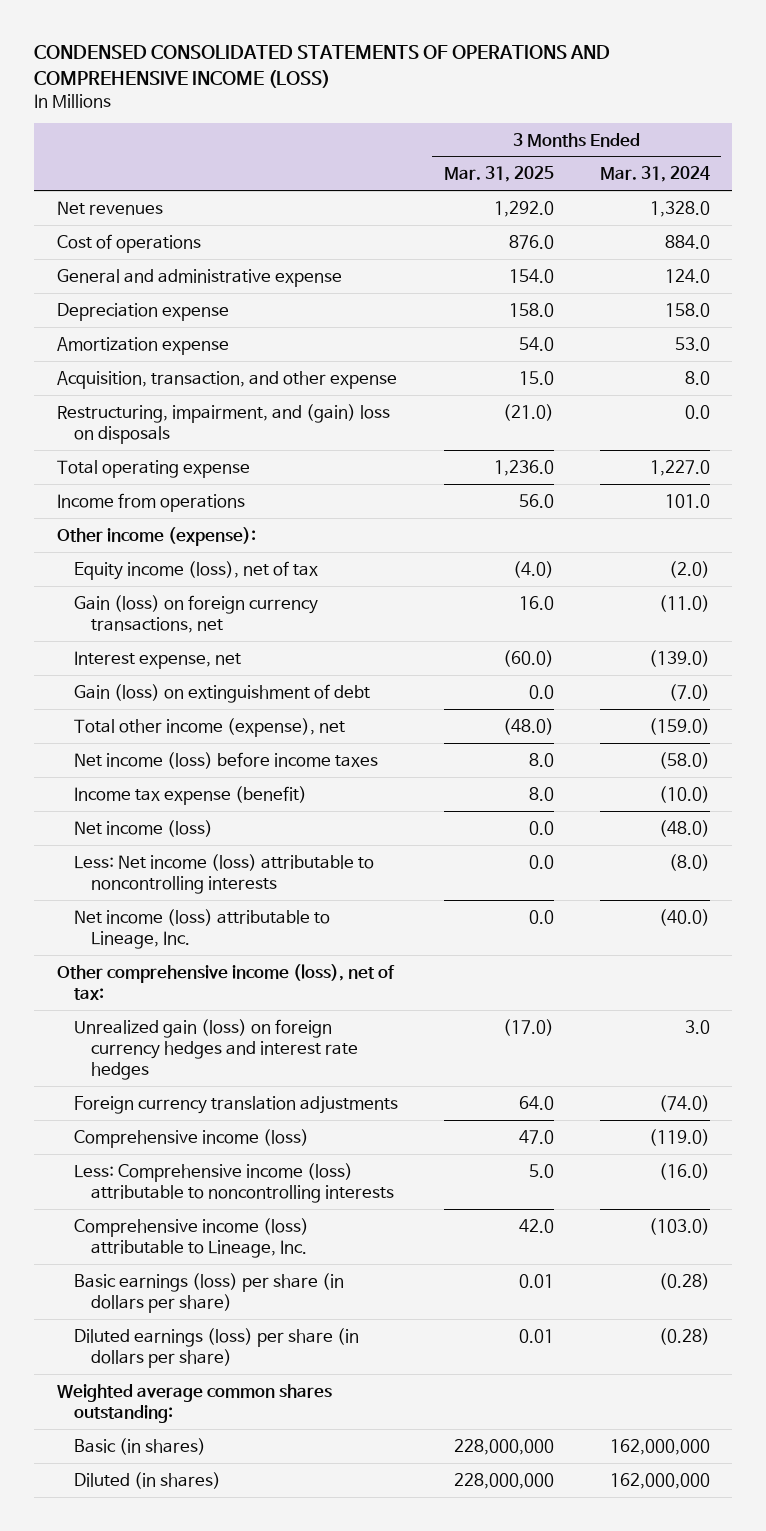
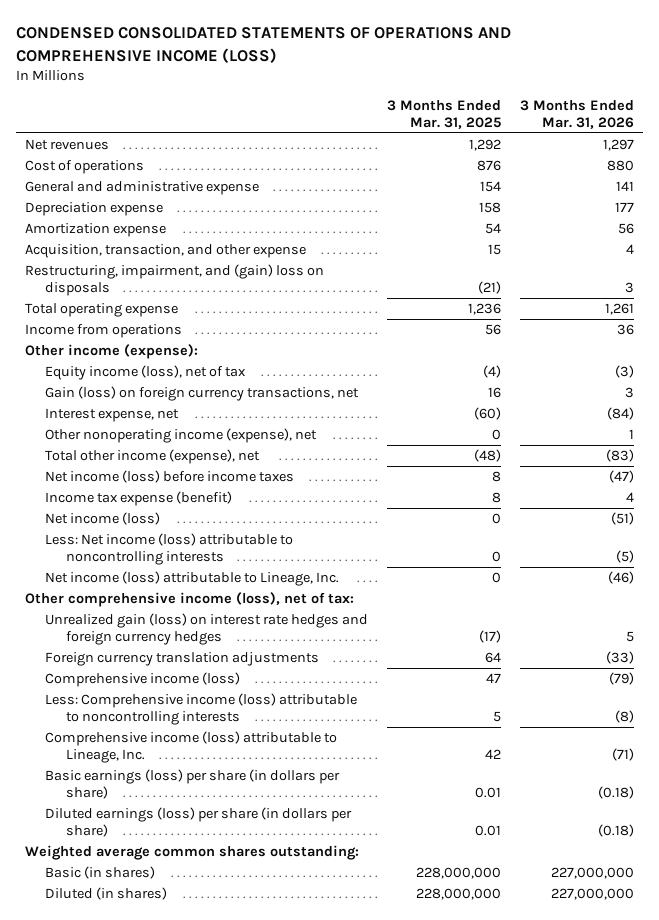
[599,166,710,183] Mar. 31, 2024 -> none
none -> [519,99,634,129] 3 Months Ended Mar. 31, 2026
[493,200,554,217] 1,292.0 -> [469,139,502,152] 1,292
[508,234,554,249] 876.0 -> [477,160,502,172] 876
[508,268,554,283] 154.0 -> [480,181,502,193] 154
[508,302,554,317] 158.0 -> [479,202,502,214] 158
[518,336,554,351] 54.0 -> [485,223,502,235] 54
[518,370,554,385] 15.0 -> [488,244,502,256] 15
[502,403,554,421] (21.0) -> [478,280,502,294] (21)
[493,459,554,476] 1,236.0 -> [468,303,502,316] 1,236
[518,493,554,508] 56.0 -> [485,324,502,336] 56
[73,683,370,703] Gain (loss) on extinguishment of debt -> none
[512,560,554,578] (4.0) -> [483,365,502,379] (4)
[518,595,554,610] 16.0 -> [488,387,502,399] 16
[502,649,554,667] (60.0) -> [474,407,502,421] (60)
none -> [45,428,318,444] Other nonoperating income (expense), net
[502,717,554,735] (48.0) -> [474,449,502,463] (48)
[528,752,554,767] 8.0 -> [492,471,502,483] 8
[528,786,554,801] 8.0 -> [492,492,502,504] 8
[528,820,554,835] 0.0 -> [492,513,502,525] 0
[528,854,554,869] 0.0 -> [492,550,502,562] 0
[528,909,554,924] 0.0 -> [492,572,502,584] 0
[73,1018,359,1080] Unrealized gain (loss) on foreign currency hedges and interest rate hedges -> [45,613,369,645] Unrealized gain (loss) on interest rate hedges and foreign currency hedges
[502,1018,554,1036] (17.0) -> [479,629,502,643] (17)
[518,1095,554,1110] 64.0 -> [485,652,502,664] 64
[518,1129,554,1144] 47.0 -> [486,673,502,684] 47
[528,1163,554,1178] 5.0 -> [493,710,502,722] 5
[518,1218,554,1233] 42.0 -> [485,748,502,759] 42

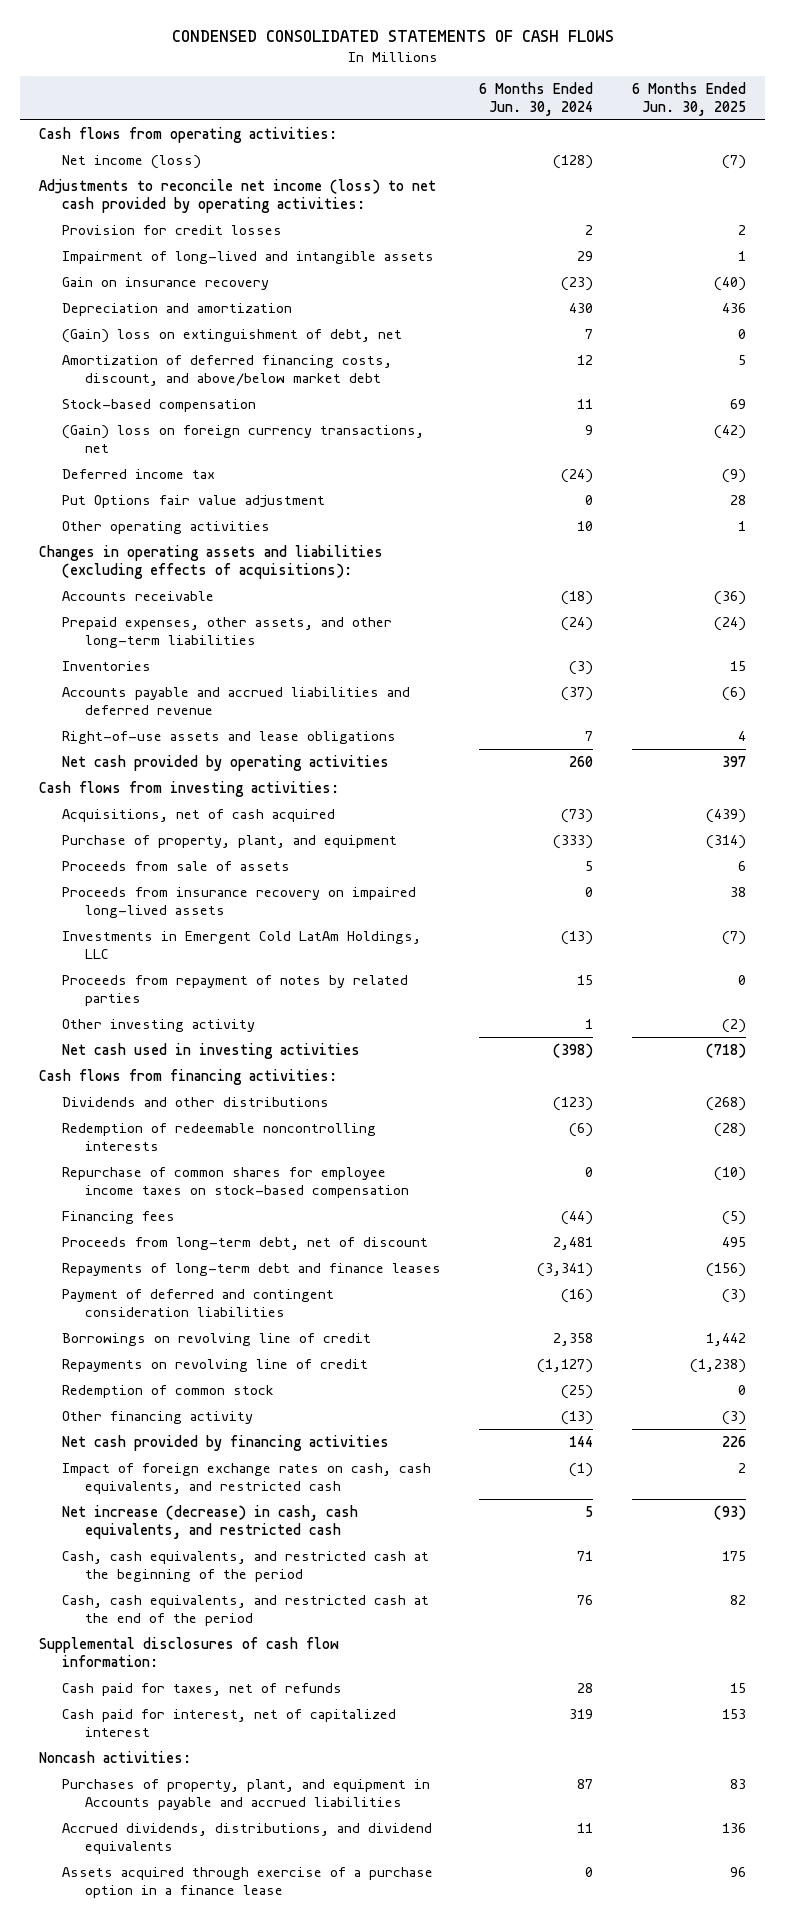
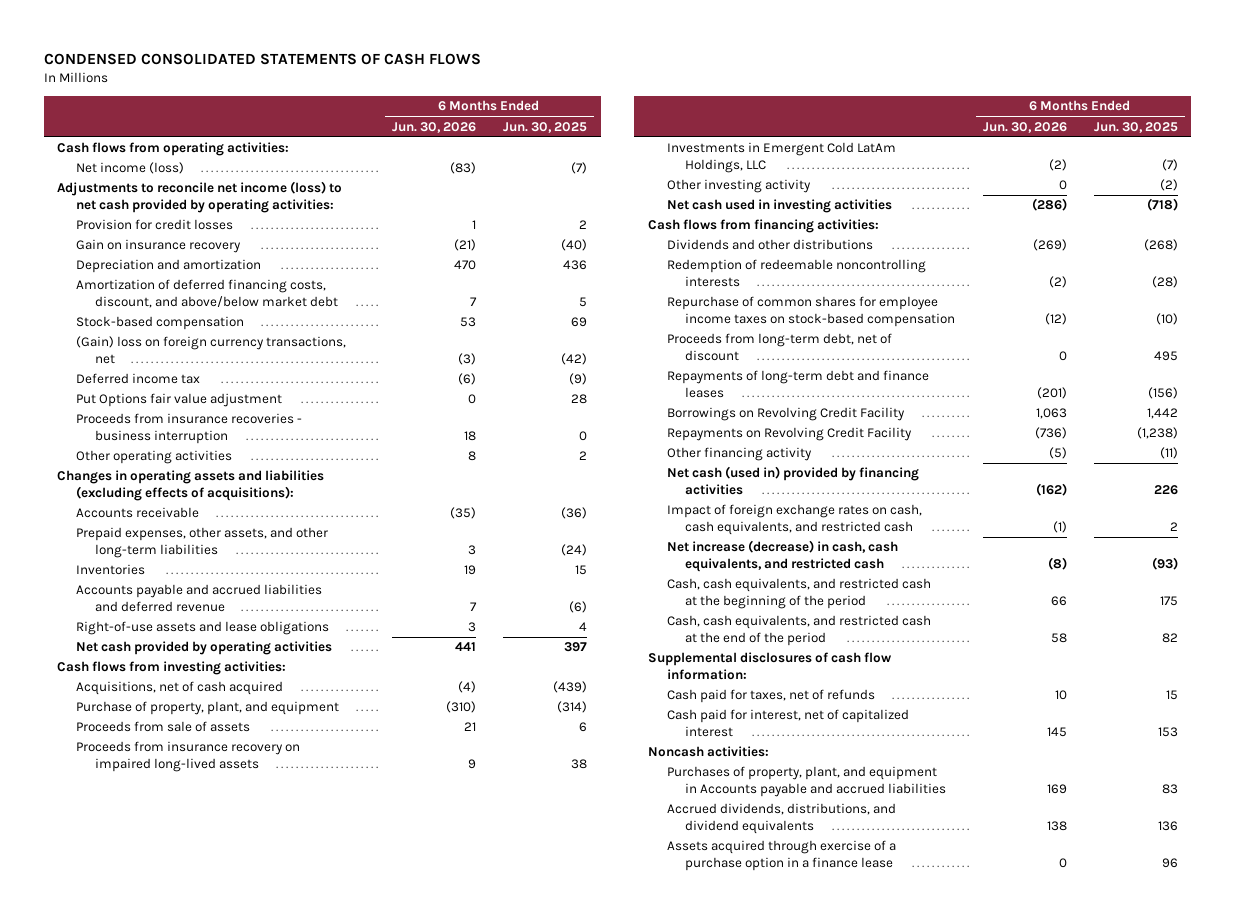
[479,81,594,116] 6 Months Ended Jun. 30, 2024 -> none
none -> [391,121,476,133] Jun. 30, 2026
[61,250,434,264] Impairment of long-lived and intangible assets -> none
[61,328,402,343] (Gain) loss on extinguishment of debt, net -> none
none -> [75,413,302,444] Proceeds from insurance recoveries - business interruption
[737,520,746,531] 1 -> [579,451,588,461] 2
[61,974,408,1006] Proceeds from repayment of notes by related parties -> none
[61,1210,175,1224] Financing fees -> none
[61,1288,334,1317] Payment of deferred and contingent consideration liabilities -> none
[61,1384,274,1398] Redemption of common stock -> none
[61,1332,371,1346] Borrowings on revolving line of credit -> [666,407,905,422] Borrowings on Revolving Credit Facility
[61,1358,368,1372] Repayments on revolving line of credit -> [666,427,912,442] Repayments on Revolving Credit Facility
[721,1410,746,1425] (3) -> [1159,447,1178,460] (11)
[61,1434,389,1451] Net cash provided by financing activities -> [666,466,919,495] Net cash (used in) provided by financing activities

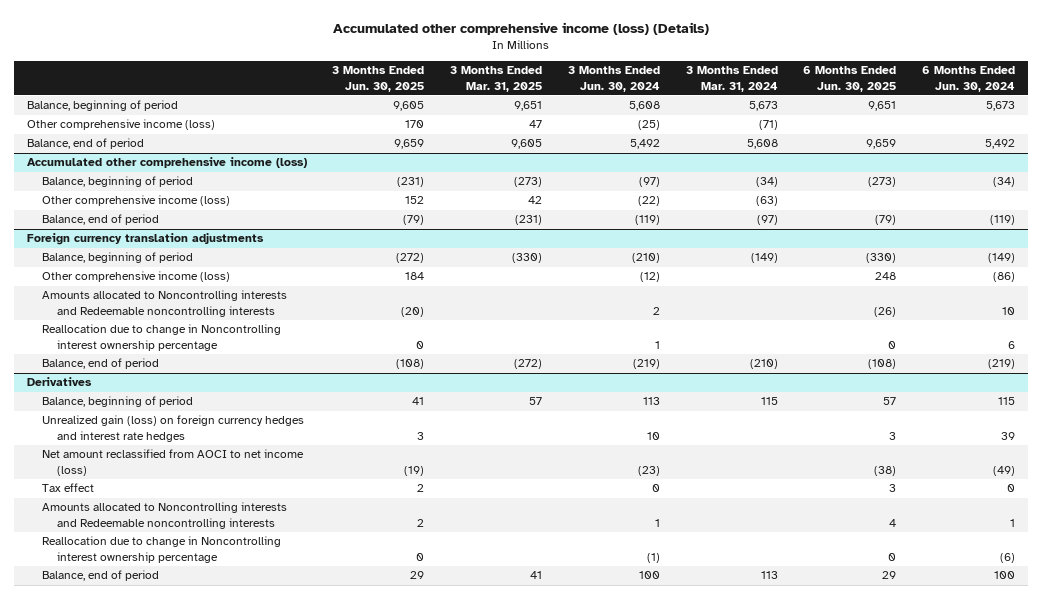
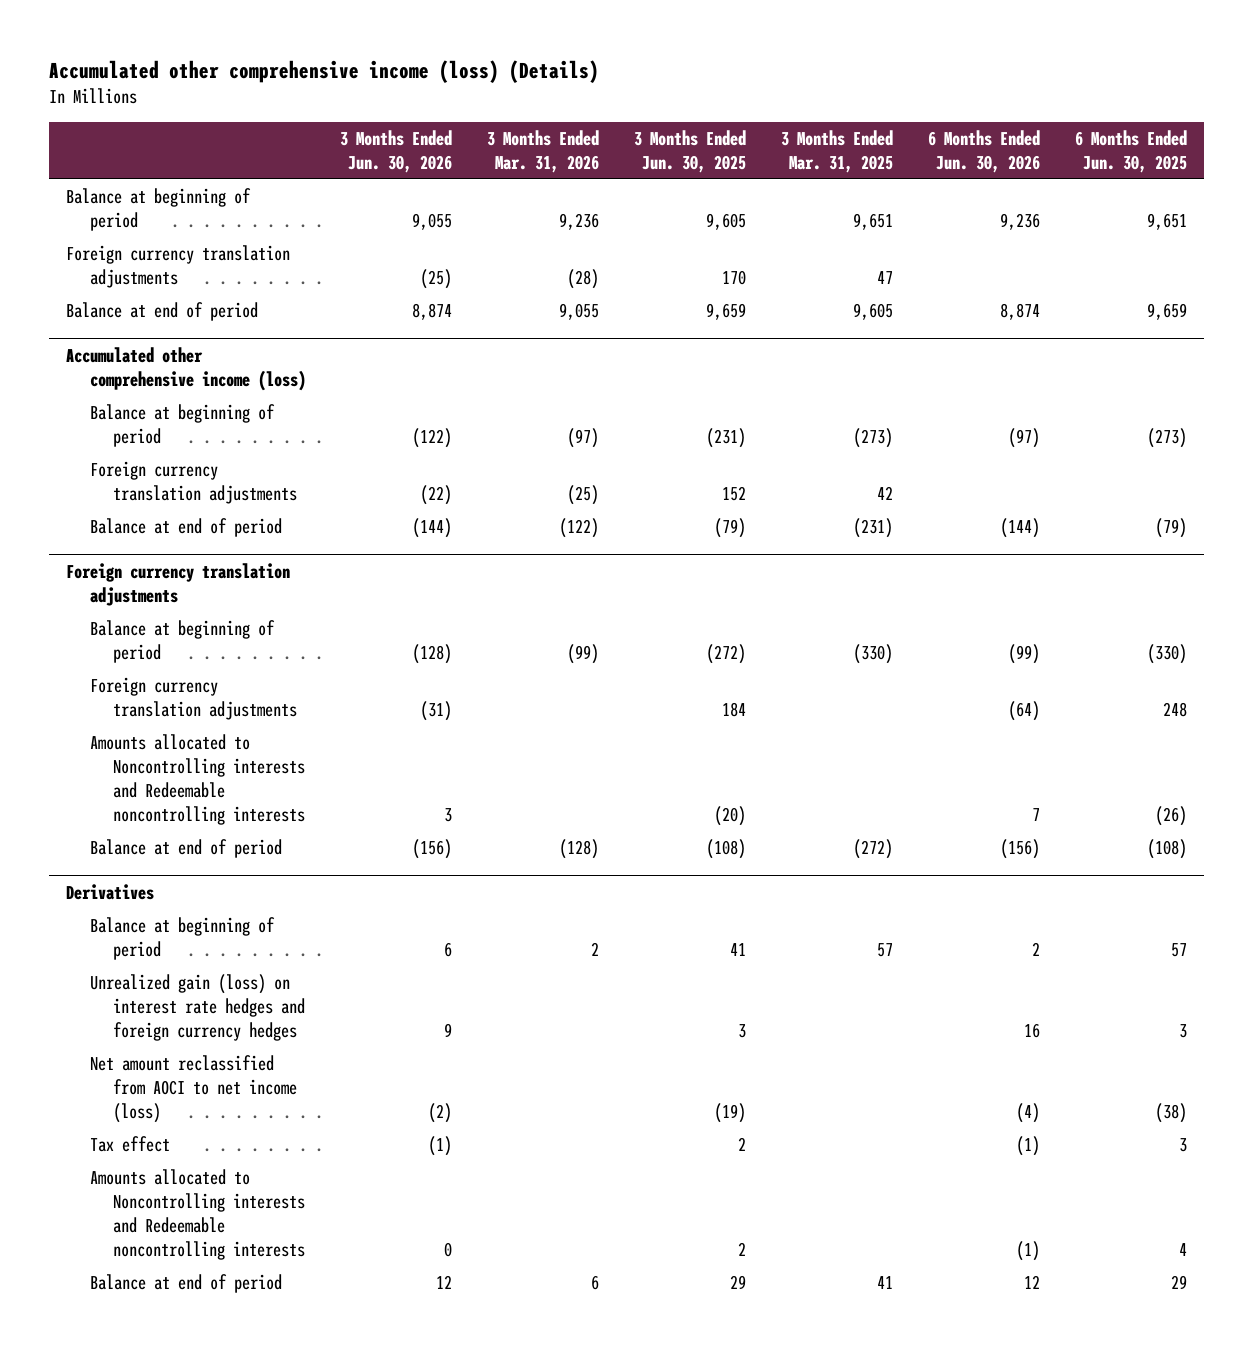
[567,66,660,92] 3 Months Ended Jun. 30, 2024 -> none
[685,66,778,92] 3 Months Ended Mar. 31, 2024 -> none
[921,66,1015,92] 6 Months Ended Jun. 30, 2024 -> none
none -> [340,129,453,173] 3 Months Ended Jun. 30, 2026
none -> [487,129,600,173] 3 Months Ended Mar. 31, 2026
none -> [927,129,1040,173] 6 Months Ended Jun. 30, 2026
[26,100,178,112] Balance, beginning of period -> [66,188,252,231] Balance at beginning of period
[26,119,215,131] Other comprehensive income (loss) -> [66,245,291,288] Foreign currency translation adjustments
[26,138,144,150] Balance, end of period -> [66,302,259,322] Balance at end of period
[41,176,193,188] Balance, beginning of period -> [89,404,275,447] Balance at beginning of period
[41,195,230,207] Other comprehensive income (loss) -> [89,461,298,504] Foreign currency translation adjustments
[41,214,159,226] Balance, end of period -> [89,518,282,538] Balance at end of period
[41,252,193,264] Balance, beginning of period -> [89,620,275,663] Balance at beginning of period
[41,271,230,283] Other comprehensive income (loss) -> [89,677,298,720] Foreign currency translation adjustments
[41,324,281,351] Reallocation due to change in Noncontrolling interest ownership percentage -> none
[41,358,159,370] Balance, end of period -> [89,839,282,859] Balance at end of period
[41,396,193,408] Balance, beginning of period -> [89,917,275,960] Balance at beginning of period
[41,415,304,442] Unrealized gain (loss) on foreign currency hedges and interest rate hedges -> [89,974,306,1041] Unrealized gain (loss) on interest rate hedges and foreign currency hedges
[41,536,281,563] Reallocation due to change in Noncontrolling interest ownership percentage -> none
[41,570,159,582] Balance, end of period -> [89,1274,282,1294] Balance at end of period

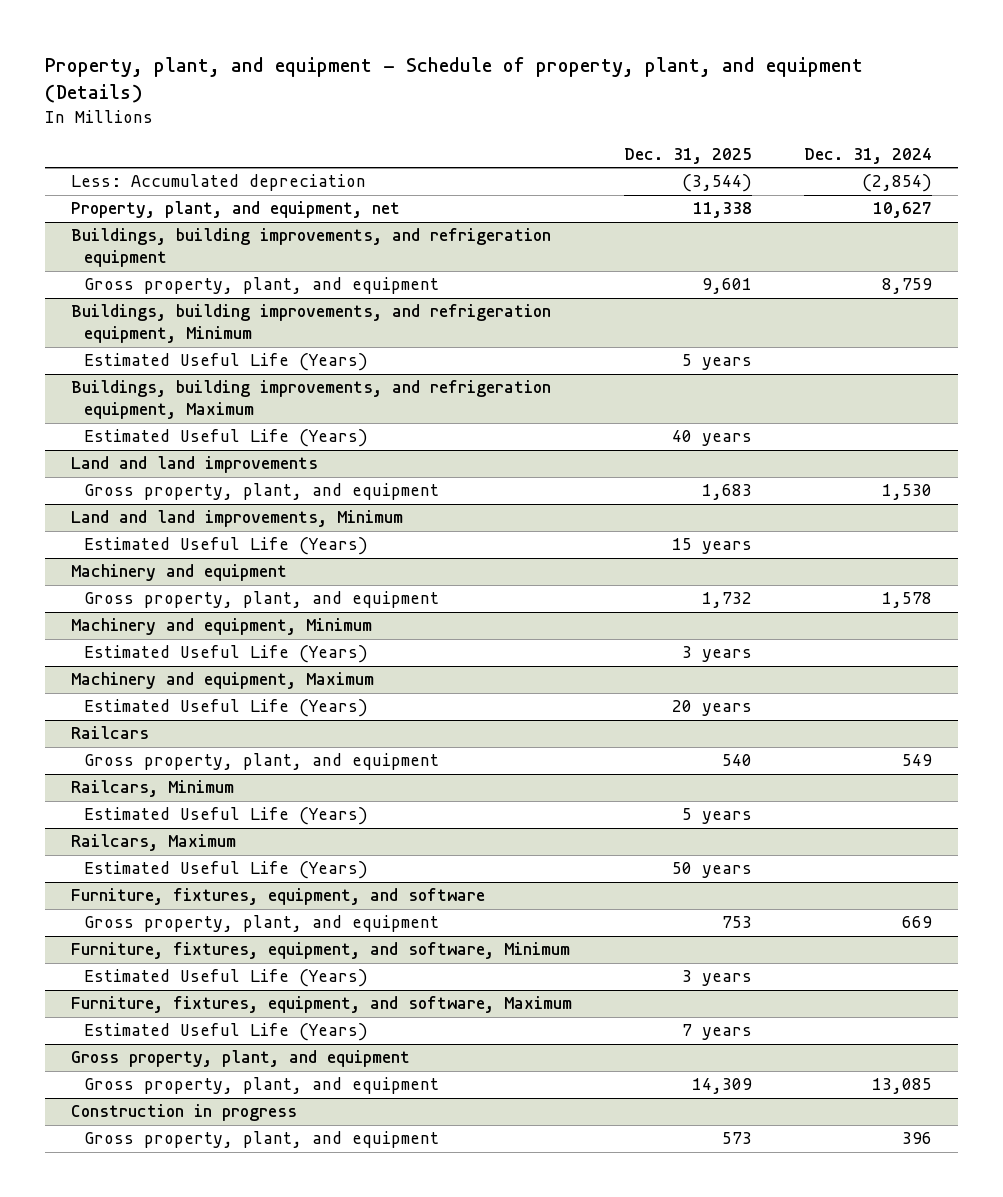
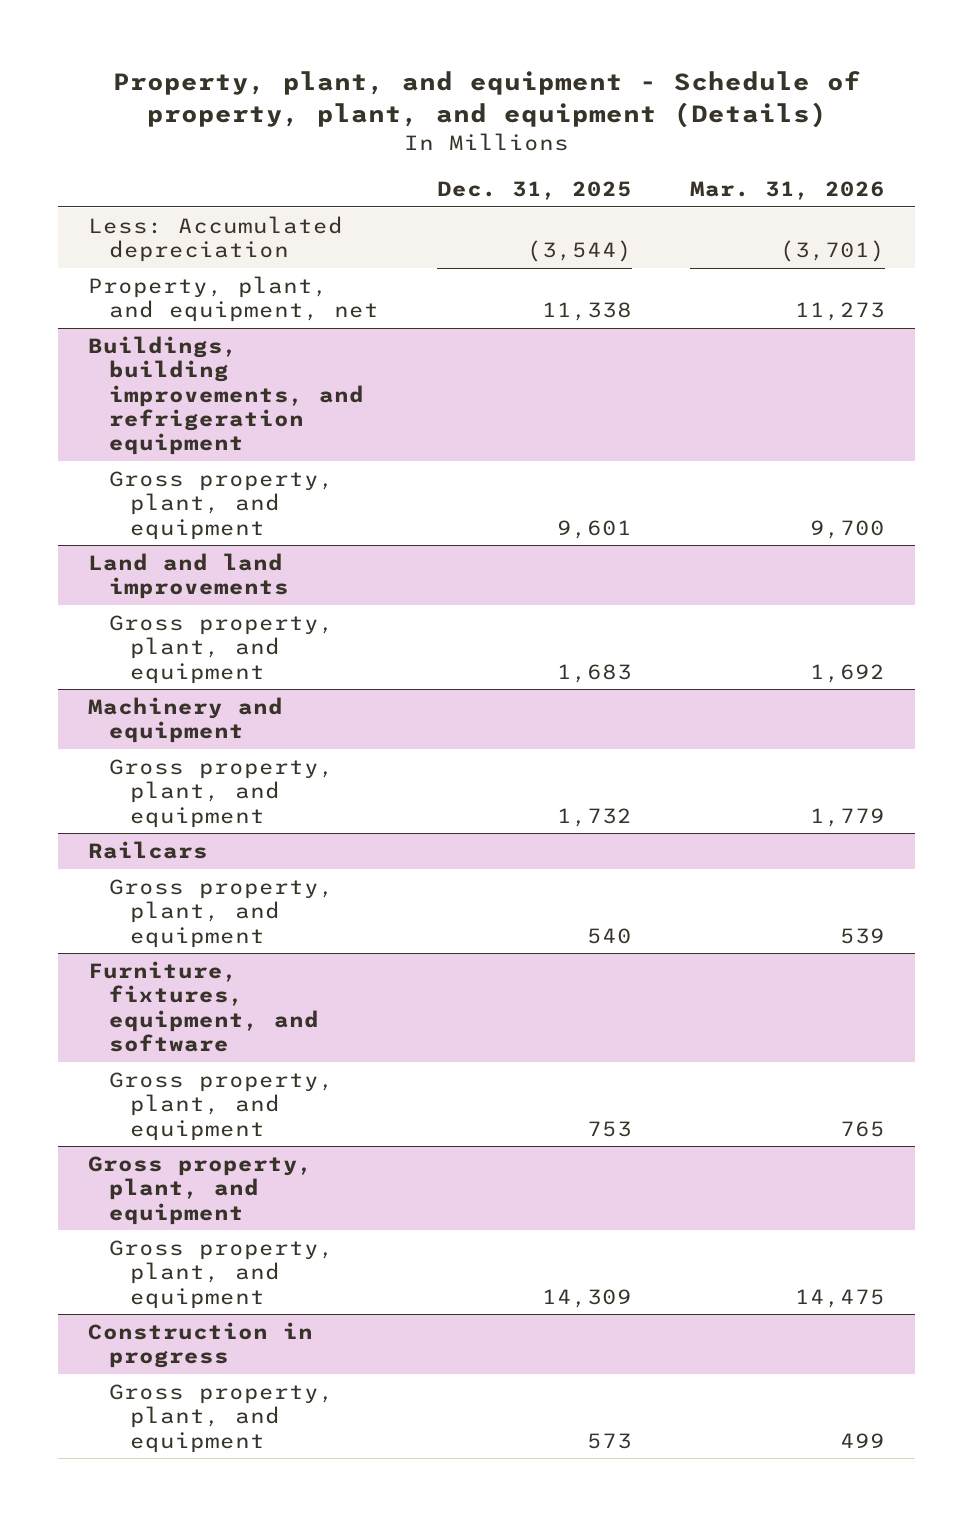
[803,147,932,164] Dec. 31, 2024 -> none
none -> [690,180,886,200] Mar. 31, 2026
[71,304,552,344] Buildings, building improvements, and refrigeration equipment, Minimum -> none
[84,353,369,372] Estimated Useful Life (Years) -> none
[71,380,552,420] Buildings, building improvements, and refrigeration equipment, Maximum -> none
[84,429,369,448] Estimated Useful Life (Years) -> none
[71,510,404,528] Land and land improvements, Minimum -> none
[84,537,369,556] Estimated Useful Life (Years) -> none
[71,618,373,636] Machinery and equipment, Minimum -> none
[84,645,369,664] Estimated Useful Life (Years) -> none
[71,672,375,690] Machinery and equipment, Maximum -> none
[84,699,369,718] Estimated Useful Life (Years) -> none
[71,780,235,798] Railcars, Minimum -> none
[84,807,369,826] Estimated Useful Life (Years) -> none
[71,834,237,852] Railcars, Maximum -> none
[84,861,369,880] Estimated Useful Life (Years) -> none
[71,942,571,960] Furniture, fixtures, equipment, and software, Minimum -> none
[84,969,369,988] Estimated Useful Life (Years) -> none
[71,996,573,1014] Furniture, fixtures, equipment, and software, Maximum -> none
[84,1023,369,1042] Estimated Useful Life (Years) -> none

